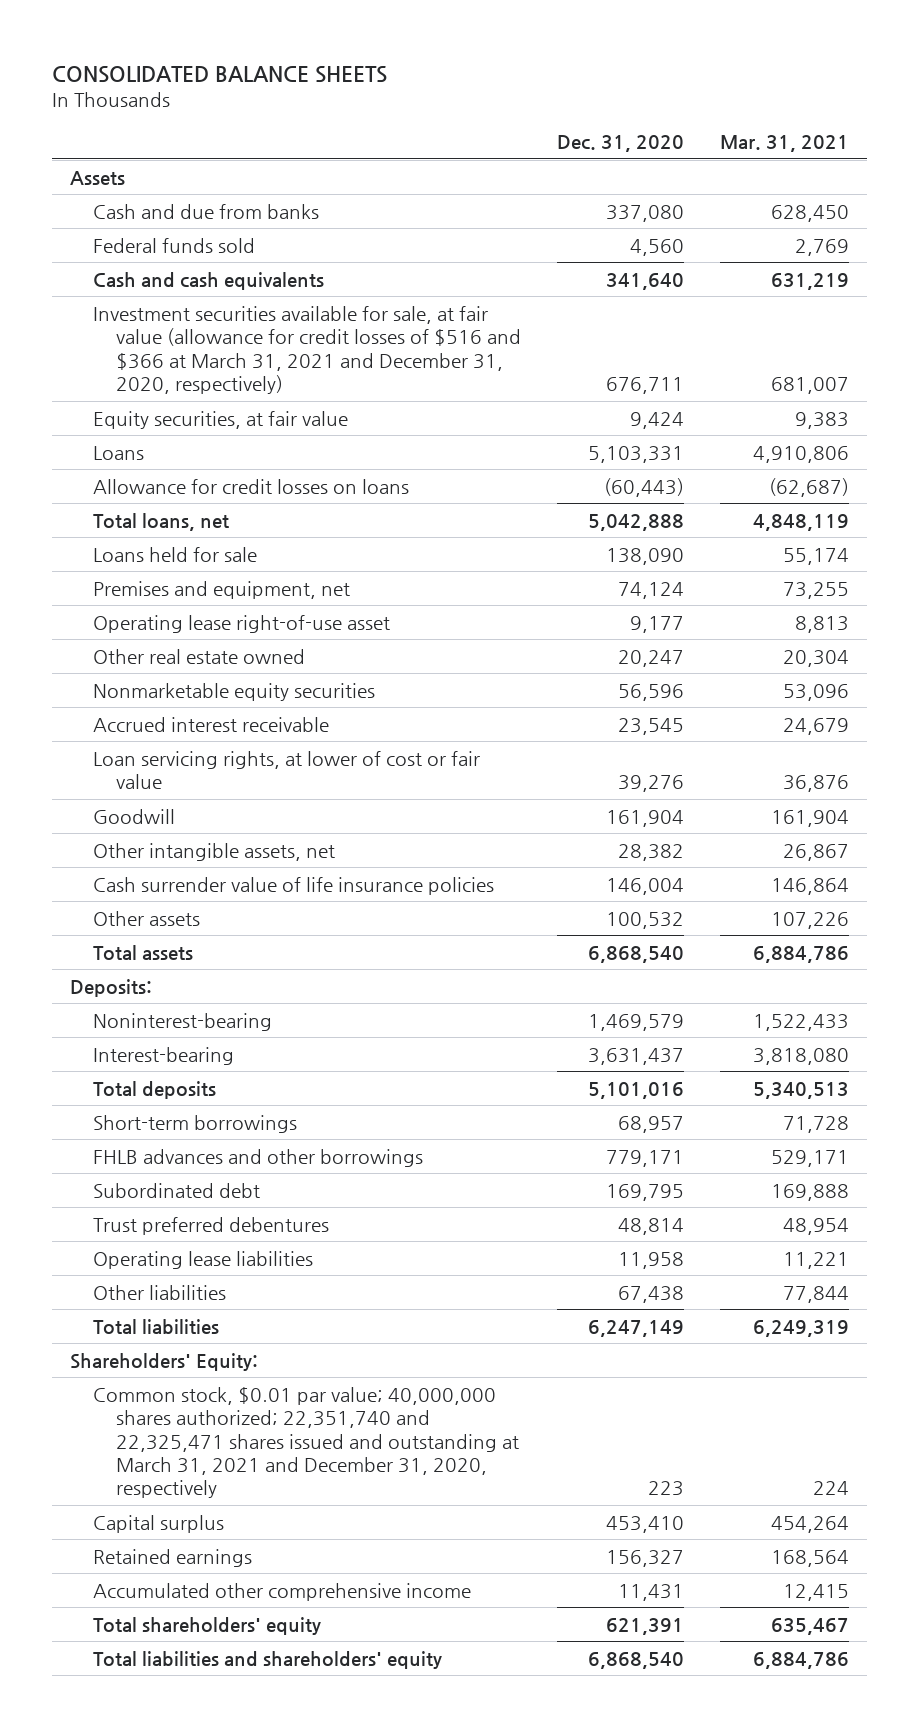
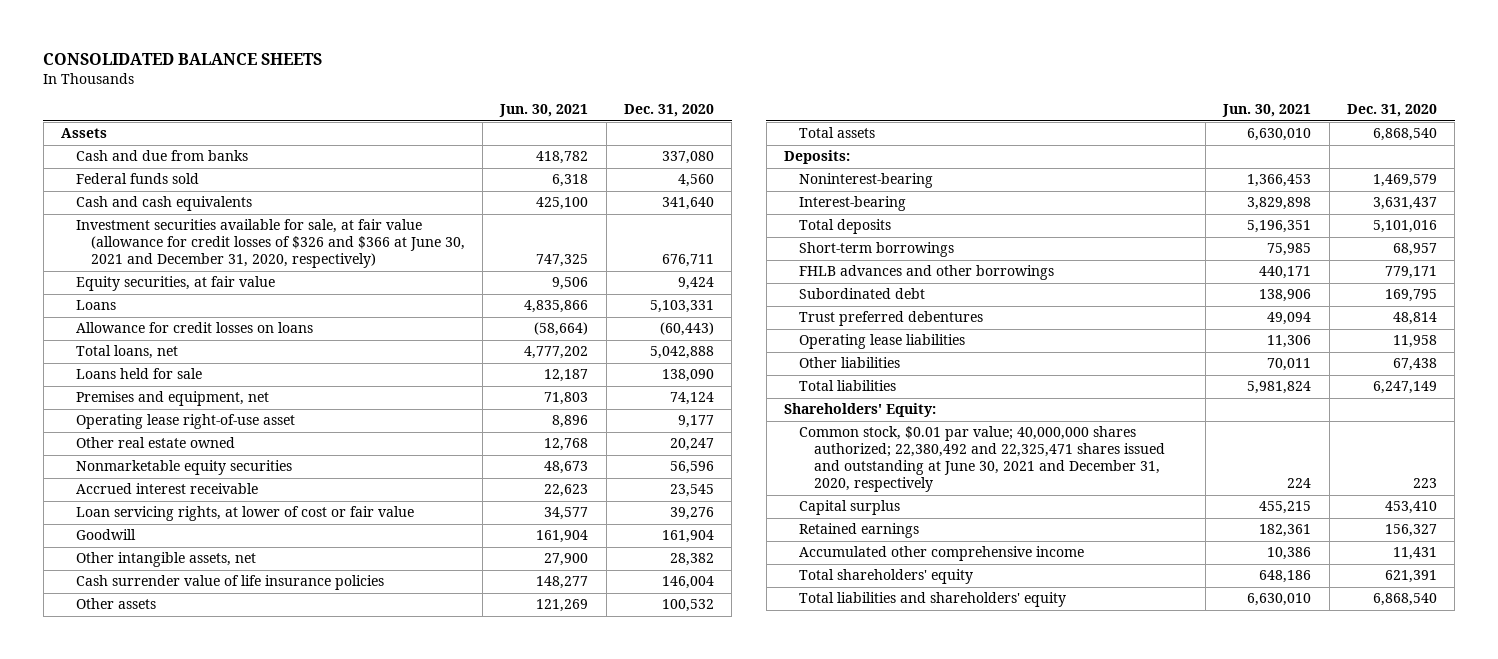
[719,134,849,152] Mar. 31, 2021 -> none
none -> [499,104,589,118] Jun. 30, 2021
[92,305,521,394] Investment securities available for sale, at fair value (allowance for credit losses of $516 and $366 at March 31, 2021 and December 31, 2020, respectively) -> [75,219,465,269] Investment securities available for sale, at fair value (allowance for credit losses of $326 and $366 at June 30, 2021 and December 31, 2020, respectively)
[92,1386,519,1499] Common stock, $0.01 par value; 40,000,000 shares authorized; 22,351,740 and 22,325,471 shares issued and outstanding at March 31, 2021 and December 31, 2020, respectively -> [798,426,1165,493] Common stock, $0.01 par value; 40,000,000 shares authorized; 22,380,492 and 22,325,471 shares issued and outstanding at June 30, 2021 and December 31, 2020, respectively

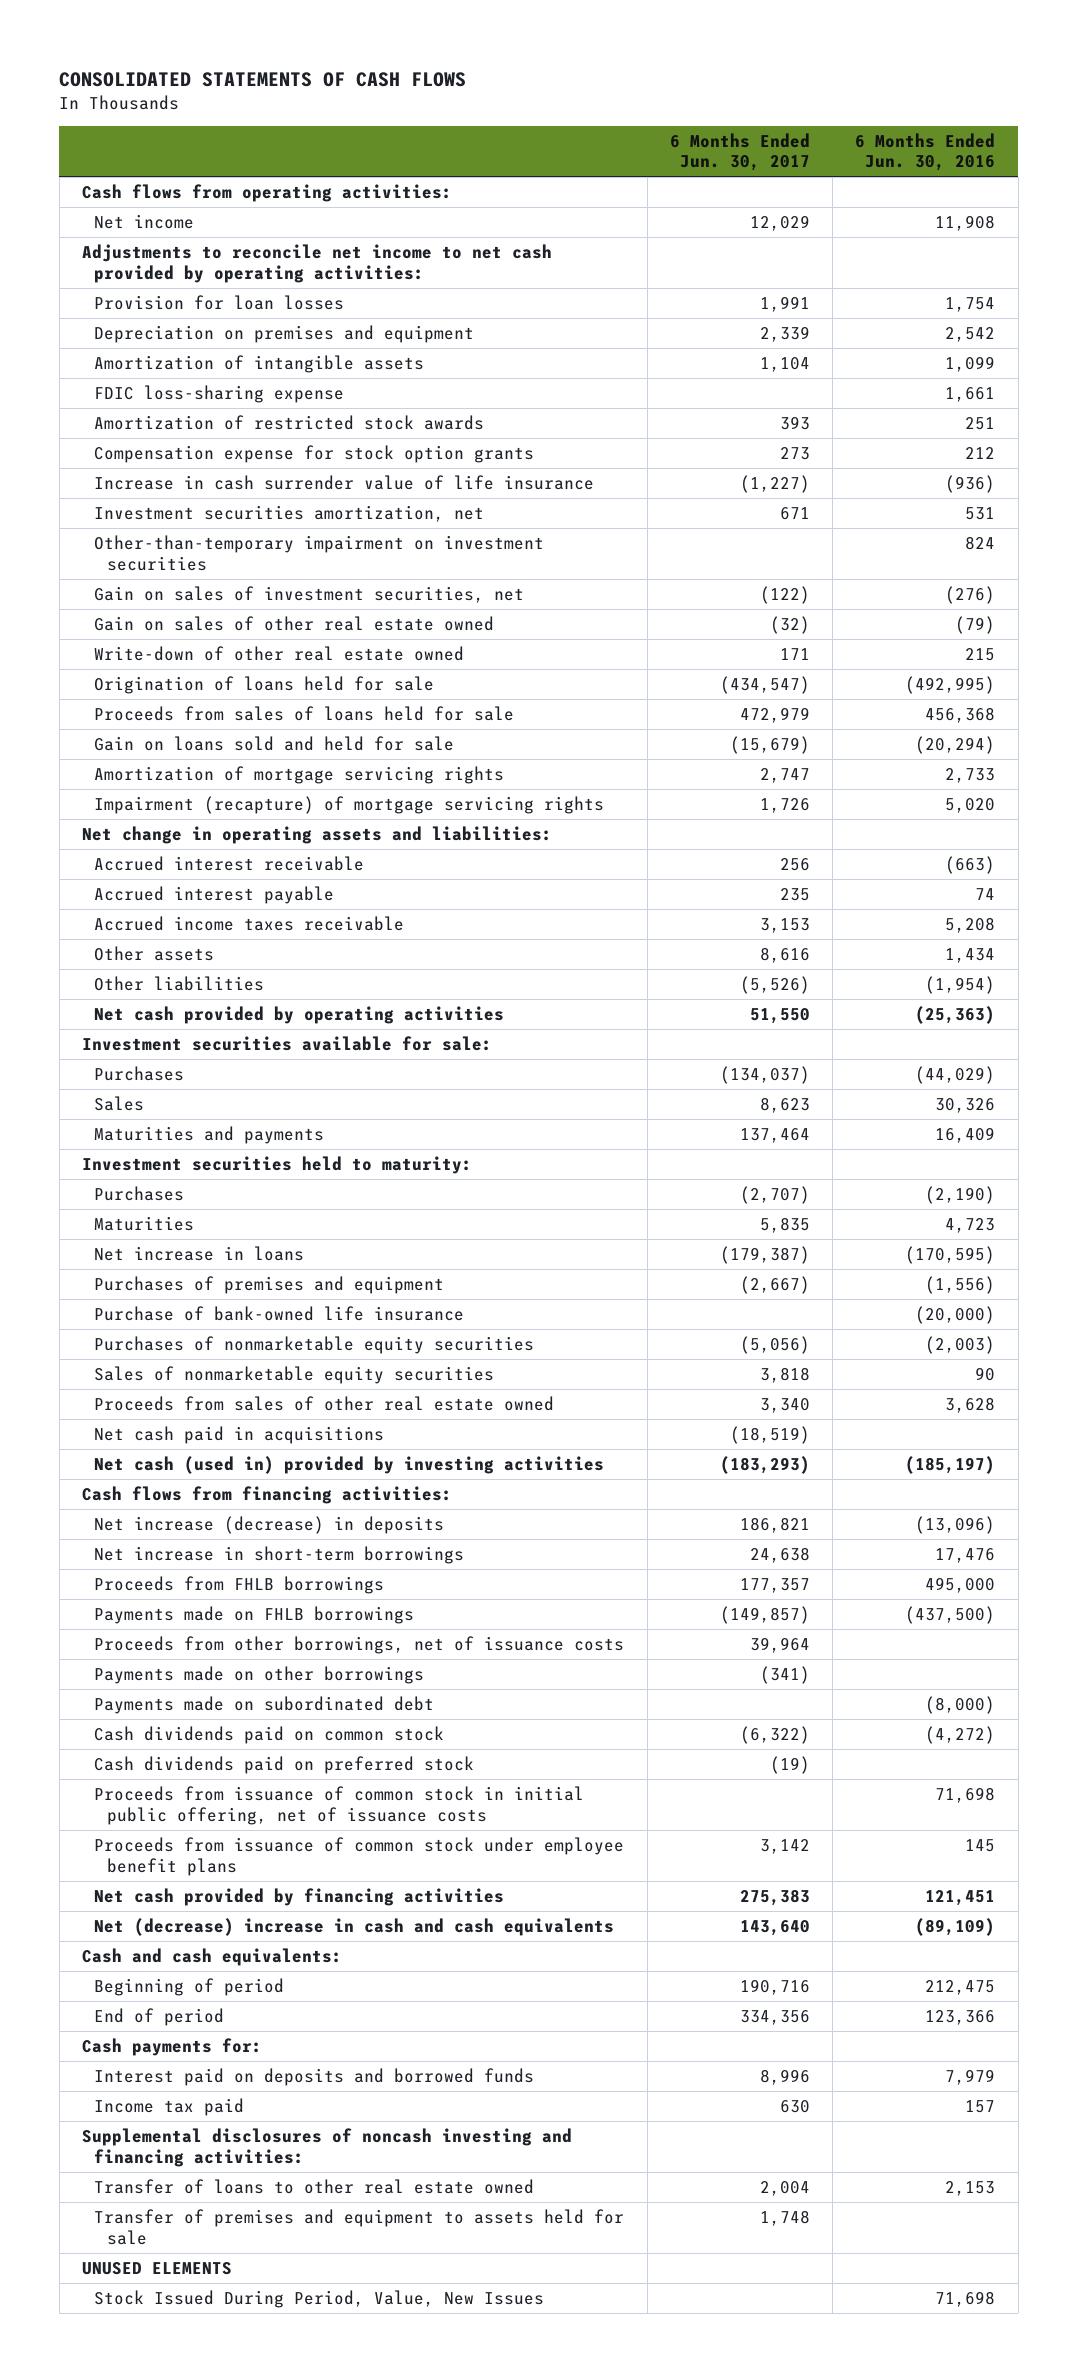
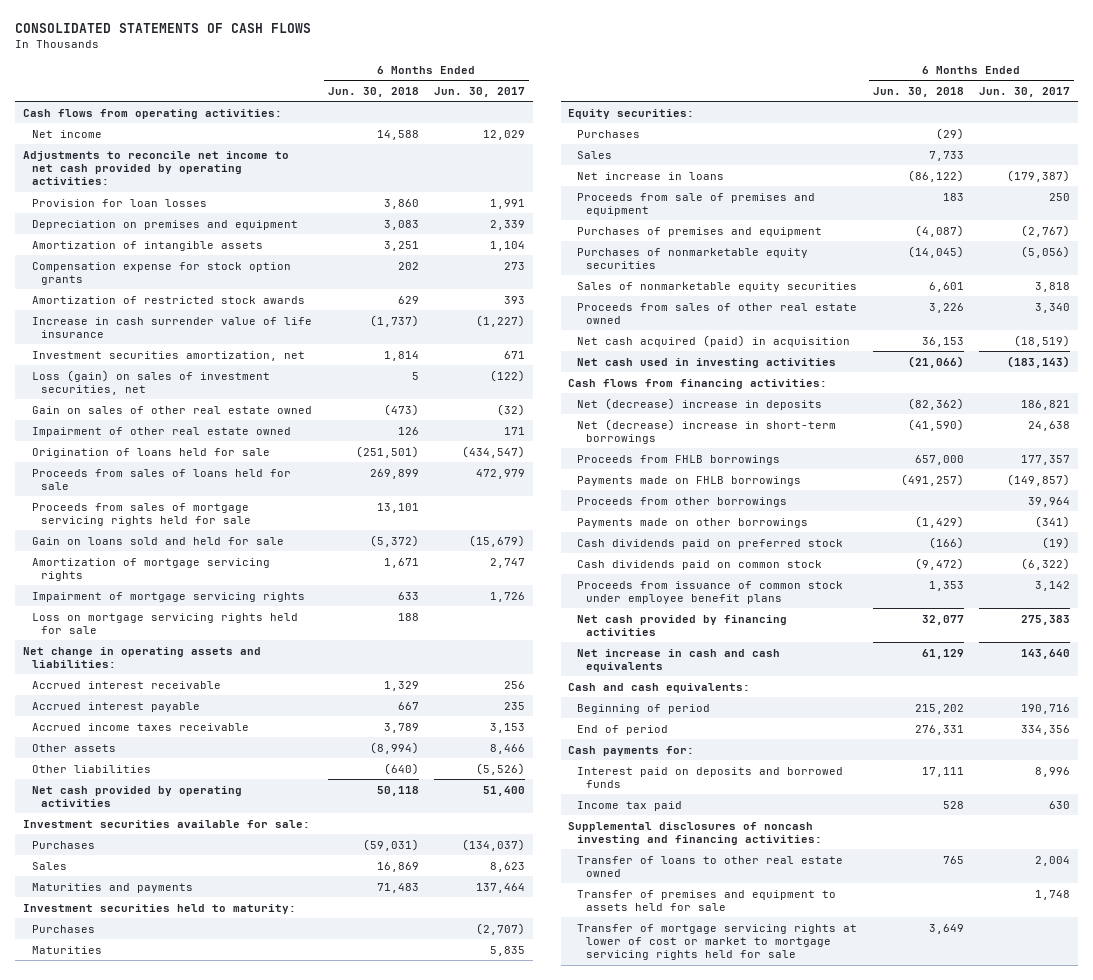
[855,132,996,172] 6 Months Ended Jun. 30, 2016 -> none
none -> [327,86,419,97] Jun. 30, 2018
[94,385,345,404] FDIC loss-sharing expense -> none
[94,415,485,431] Amortization of restricted stock awards -> [32,295,306,304] Amortization of restricted stock awards
[94,535,545,571] Other-than-temporary impairment on investment securities -> none
[94,586,525,604] Gain on sales of investment securities, net -> [32,369,271,395] Loss (gain) on sales of investment securities, net
[94,646,465,662] Write-down of other real estate owned -> [32,426,292,437] Impairment of other real estate owned
none -> [32,502,252,526] Proceeds from sales of mortgage servicing rights held for sale
[94,796,605,815] Impairment (recapture) of mortgage servicing rights -> [32,591,306,602] Impairment of mortgage servicing rights
none -> [32,612,299,634] Loss on mortgage servicing rights held for sale
[759,947,810,964] 8,616 -> [489,743,525,754] 8,466
[749,1008,810,1025] 51,550 -> [482,785,525,796] 51,400
none -> [568,108,695,119] Equity securities:
none -> [577,129,641,138] Purchases
none -> [577,150,613,159] Sales
[94,1306,465,1322] Purchase of bank-owned life insurance -> none
none -> [577,192,816,216] Proceeds from sale of premises and equipment
[739,1276,810,1295] (2,667) -> [1021,224,1071,237] (2,767)
[94,1426,385,1445] Net cash paid in acquisitions -> [577,334,851,347] Net cash acquired (paid) in acquisition
[94,1456,605,1475] Net cash (used in) provided by investing activities -> [577,357,837,368] Net cash used in investing activities
[719,1456,810,1475] (183,293) -> [1007,355,1071,368] (183,143)
[94,1516,445,1535] Net increase (decrease) in deposits -> [577,397,823,410] Net (decrease) increase in deposits
[94,1546,465,1565] Net increase in short-term borrowings -> [577,418,837,444] Net (decrease) increase in short-term borrowings
[94,1636,625,1655] Proceeds from other borrowings, net of issuance costs -> [577,496,788,507] Proceeds from other borrowings
[94,1696,435,1715] Payments made on subordinated debt -> none
[94,1786,585,1825] Proceeds from issuance of common stock in initial public offering, net of issuance costs -> none
[94,1726,445,1745] Cash dividends paid on common stock -> [577,559,823,570] Cash dividends paid on common stock
[94,1918,615,1937] Net (decrease) increase in cash and cash equivalents -> [577,648,781,672] Net increase in cash and cash equivalents
[81,2262,232,2276] UNUSED ELEMENTS -> none
[94,2290,545,2309] Stock Issued During Period, Value, New Issues -> none
none -> [577,923,858,961] Transfer of mortgage servicing rights at lower of cost or market to mortgage servicing rights held for sale

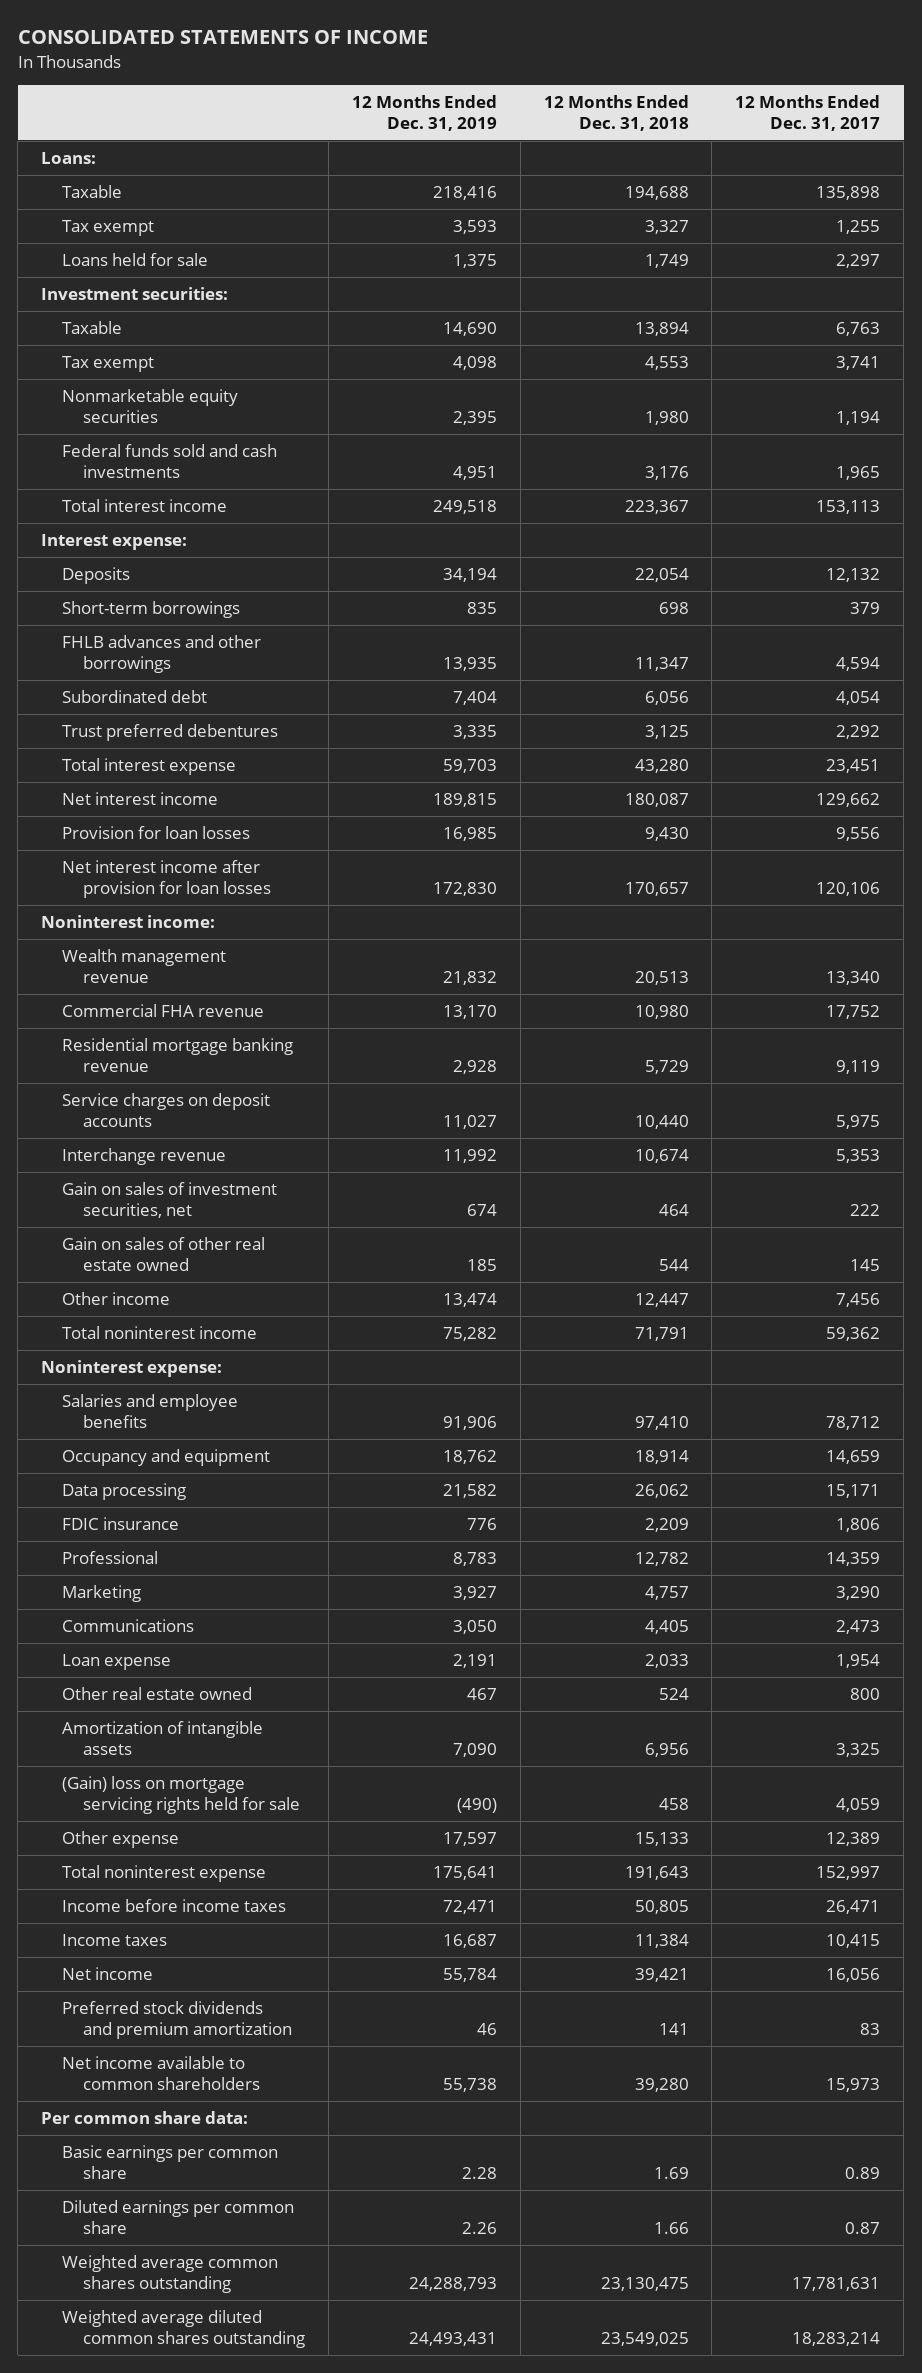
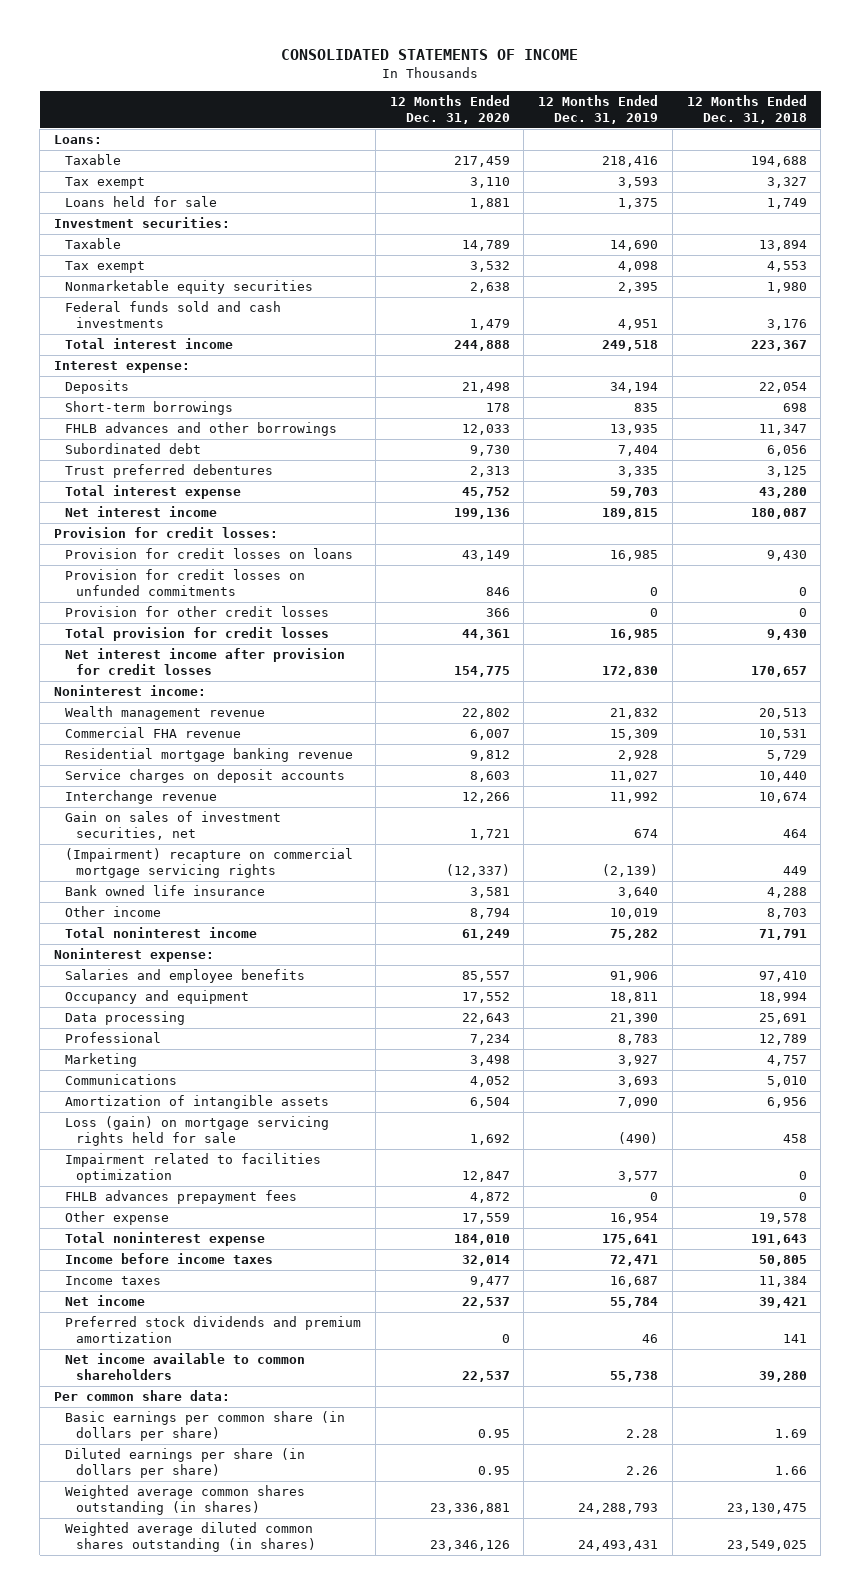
[735,94,881,132] 12 Months Ended Dec. 31, 2017 -> none
none -> [389,95,510,125] 12 Months Ended Dec. 31, 2020
none -> [53,527,278,539] Provision for credit losses:
[62,825,251,839] Provision for loan losses -> [65,548,354,560] Provision for credit losses on loans
none -> [65,569,306,597] Provision for credit losses on unfunded commitments
none -> [65,606,330,618] Provision for other credit losses
none -> [65,627,330,642] Total provision for credit losses
[62,859,271,899] Net interest income after provision for loan losses -> [65,648,346,676] Net interest income after provision for credit losses
[442,1004,497,1019] 13,170 -> [610,729,659,741] 15,309
[634,1004,689,1019] 10,980 -> [758,729,807,741] 10,531
[62,1236,266,1272] Gain on sales of other real estate owned -> none
none -> [65,848,354,879] (Impairment) recapture on commercial mortgage servicing rights
none -> [65,885,266,897] Bank owned life insurance
[442,1292,497,1307] 13,474 -> [610,908,659,920] 10,019
[634,1292,689,1307] 12,447 -> [766,908,807,920] 8,703
[62,1516,180,1530] FDIC insurance -> none
[442,1449,497,1464] 18,762 -> [610,992,659,1004] 18,811
[634,1449,689,1464] 18,914 -> [758,992,807,1004] 18,994
[442,1483,497,1498] 21,582 -> [610,1013,659,1025] 21,390
[634,1483,689,1498] 26,062 -> [758,1013,807,1025] 25,691
[634,1551,689,1566] 12,782 -> [758,1034,807,1046] 12,789
[62,1653,172,1670] Loan expense -> none
[62,1686,253,1700] Other real estate owned -> none
[452,1619,497,1634] 3,050 -> [618,1076,659,1088] 3,693
[644,1619,689,1634] 4,405 -> [766,1076,807,1088] 5,010
[62,1775,300,1815] (Gain) loss on mortgage servicing rights held for sale -> [65,1116,330,1147] Loss (gain) on mortgage servicing rights held for sale
none -> [65,1153,322,1184] Impairment related to facilities optimization
none -> [65,1190,298,1205] FHLB advances prepayment fees
[442,1831,497,1846] 17,597 -> [610,1213,659,1225] 16,954
[634,1831,689,1846] 15,133 -> [758,1213,807,1225] 19,578
[62,2144,279,2180] Basic earnings per common share -> [65,1411,346,1442] Basic earnings per common share (in dollars per share)
[62,2199,295,2235] Diluted earnings per common share -> [65,1448,306,1479] Diluted earnings per share (in dollars per share)
[62,2254,279,2294] Weighted average common shares outstanding -> [65,1485,306,1516] Weighted average common shares outstanding (in shares)
[62,2309,305,2349] Weighted average diluted common shares outstanding -> [65,1522,317,1553] Weighted average diluted common shares outstanding (in shares)

